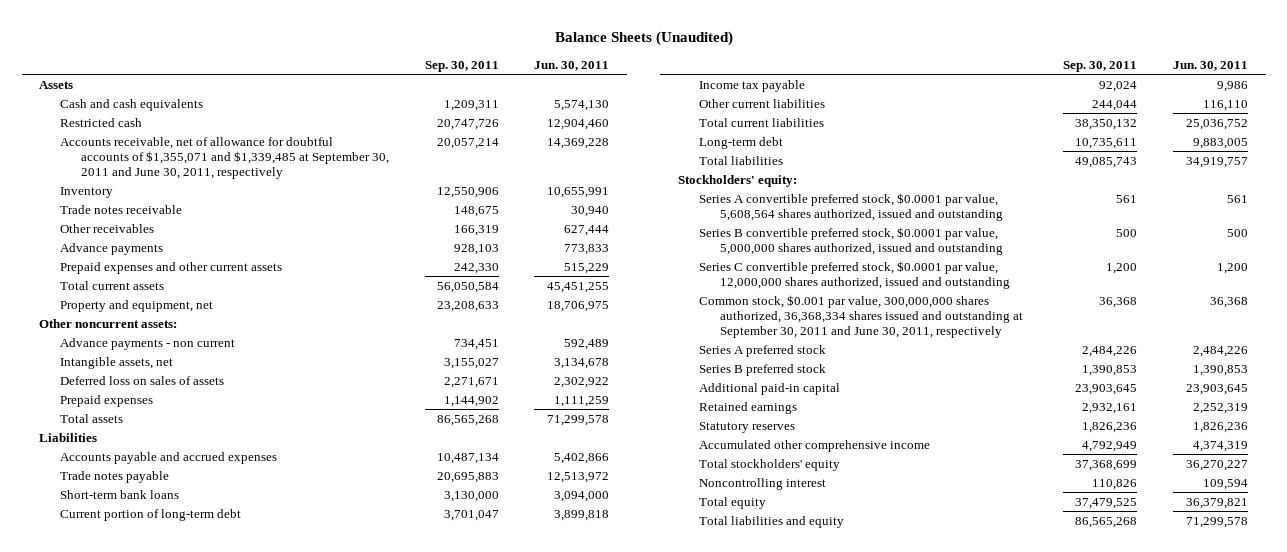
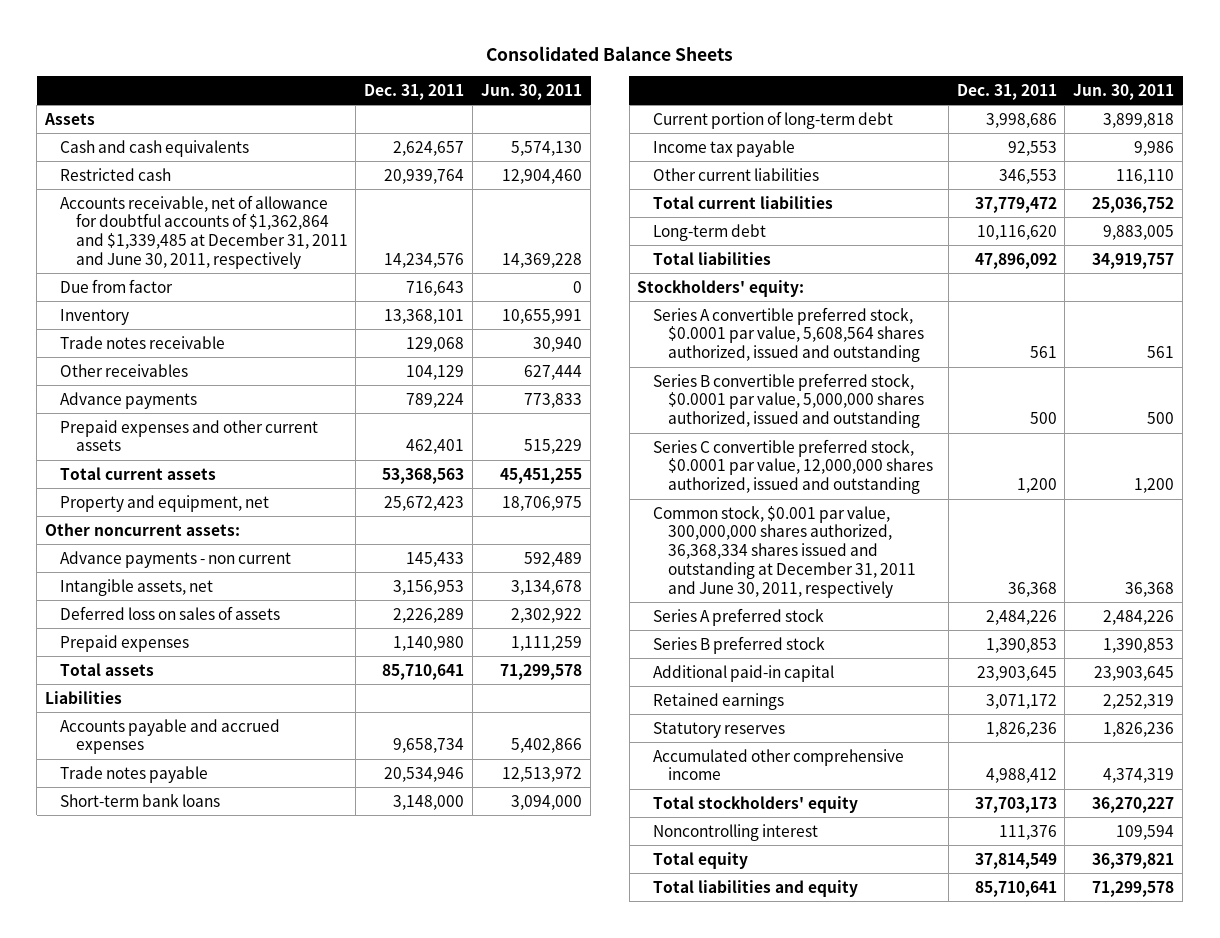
[554,30,733,46] Balance Sheets (Unaudited) -> [485,45,733,61] Consolidated Balance Sheets
[424,60,499,72] Sep. 30, 2011 -> none
none -> [364,83,465,100] Dec. 31, 2011
[60,136,390,179] Accounts receivable, net of allowance for doubtful accounts of $1,355,071 and $1,339,485 at September 30, 2011 and June 30, 2011, respectively -> [60,194,348,270] Accounts receivable, net of allowance for doubtful accounts of $1,362,864 and $1,339,485 at December 31, 2011 and June 30, 2011, respectively
none -> [60,278,174,293] Due from factor
[698,294,1023,338] Common stock, $0.001 par value, 300,000,000 shares authorized, 36,368,334 shares issued and outstanding at September 30, 2011 and June 30, 2011, respectively -> [652,505,916,598] Common stock, $0.001 par value, 300,000,000 shares authorized, 36,368,334 shares issued and outstanding at December 31, 2011 and June 30, 2011, respectively

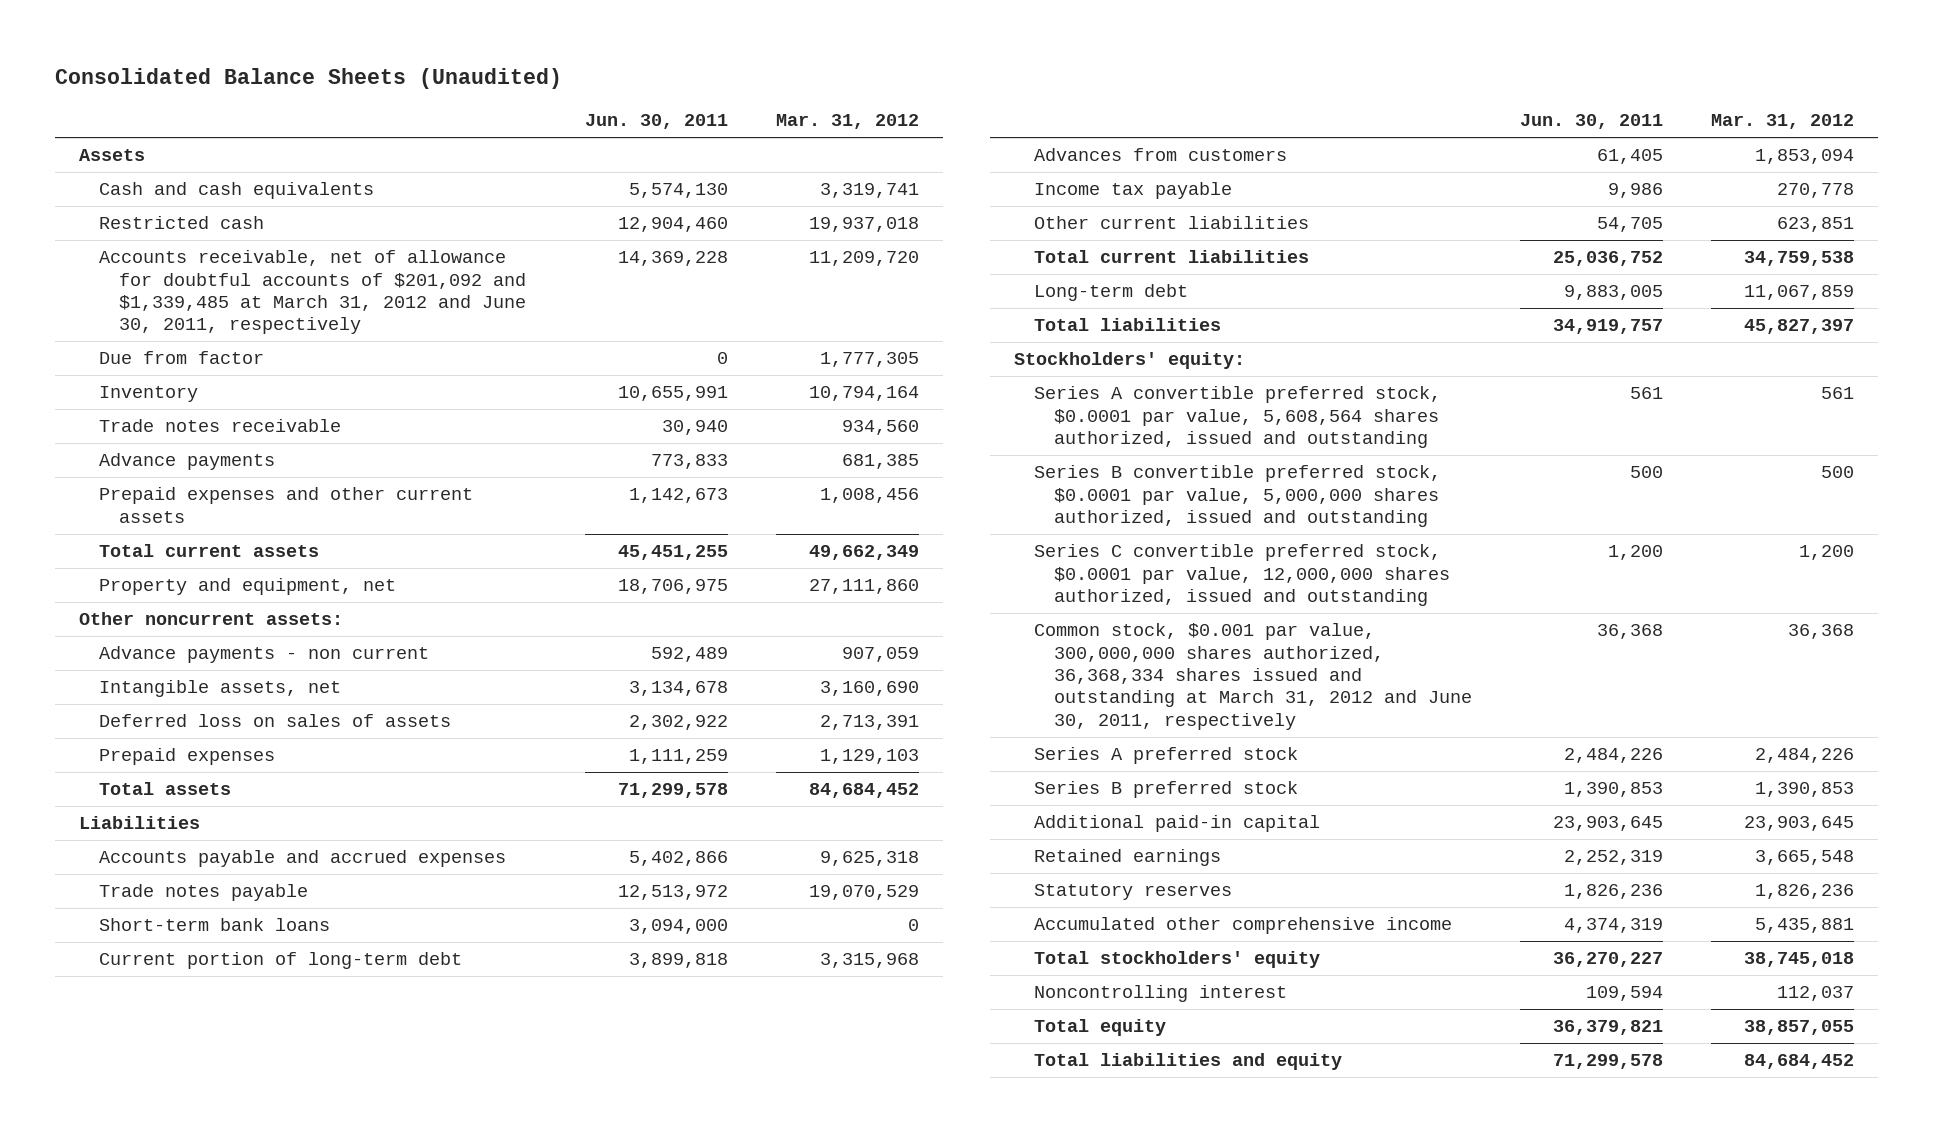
[485,45,733,61] Consolidated Balance Sheets -> [55,68,563,90] Consolidated Balance Sheets (Unaudited)
[364,83,465,100] Dec. 31, 2011 -> none
none -> [776,114,920,130] Mar. 31, 2012
[60,194,348,270] Accounts receivable, net of allowance for doubtful accounts of $1,362,864 and $1,339,485 at December 31, 2011 and June 30, 2011, respectively -> [99,250,527,335] Accounts receivable, net of allowance for doubtful accounts of $201,092 and $1,339,485 at March 31, 2012 and June 30, 2011, respectively
[60,363,189,377] Other receivables -> none
[524,439,583,455] 515,229 -> [629,488,729,504] 1,142,673
none -> [1033,148,1287,162] Advances from customers
[1116,168,1175,184] 116,110 -> [1596,217,1663,233] 54,705
[652,505,916,598] Common stock, $0.001 par value, 300,000,000 shares authorized, 36,368,334 shares issued and outstanding at December 31, 2011 and June 30, 2011, respectively -> [1033,623,1473,730] Common stock, $0.001 par value, 300,000,000 shares authorized, 36,368,334 shares issued and outstanding at March 31, 2012 and June 30, 2011, respectively

